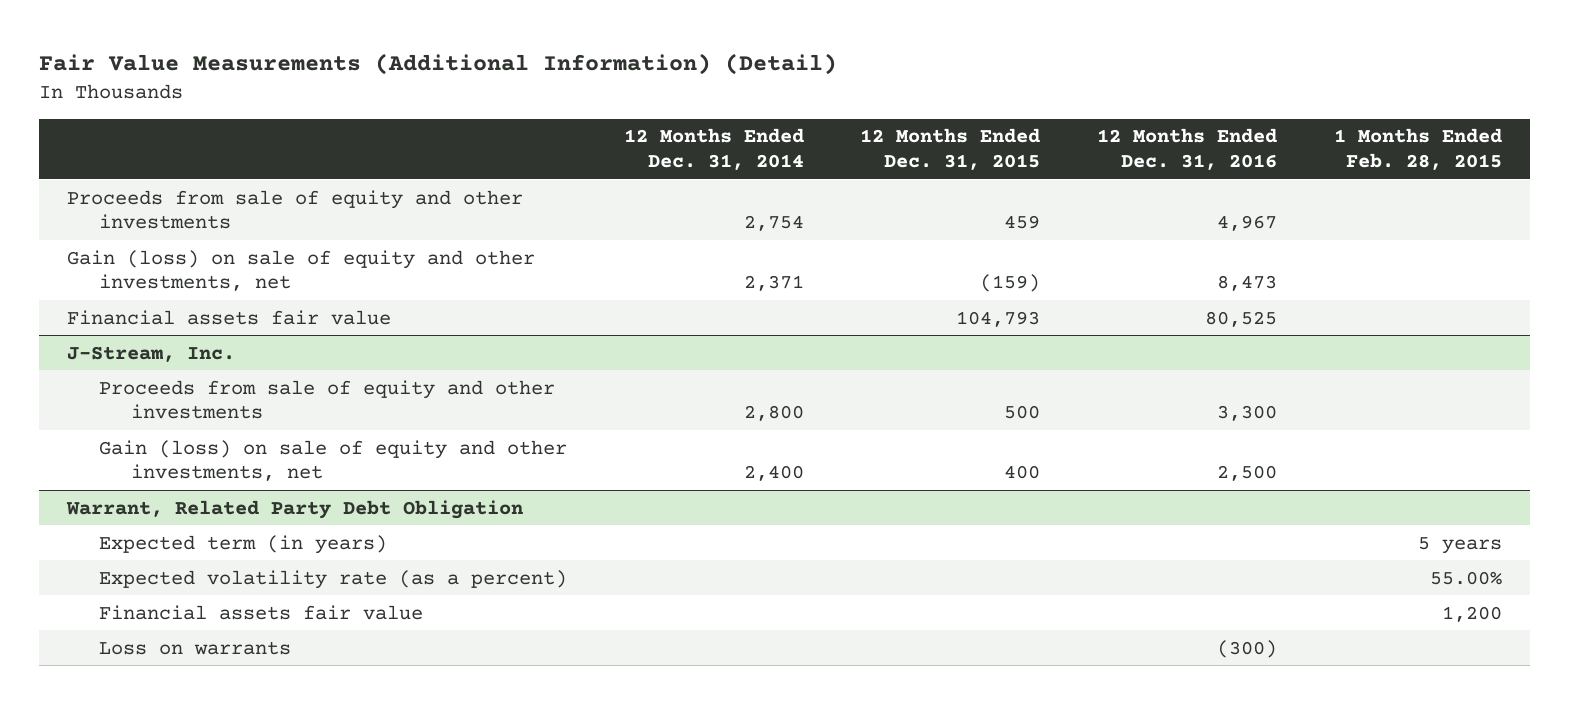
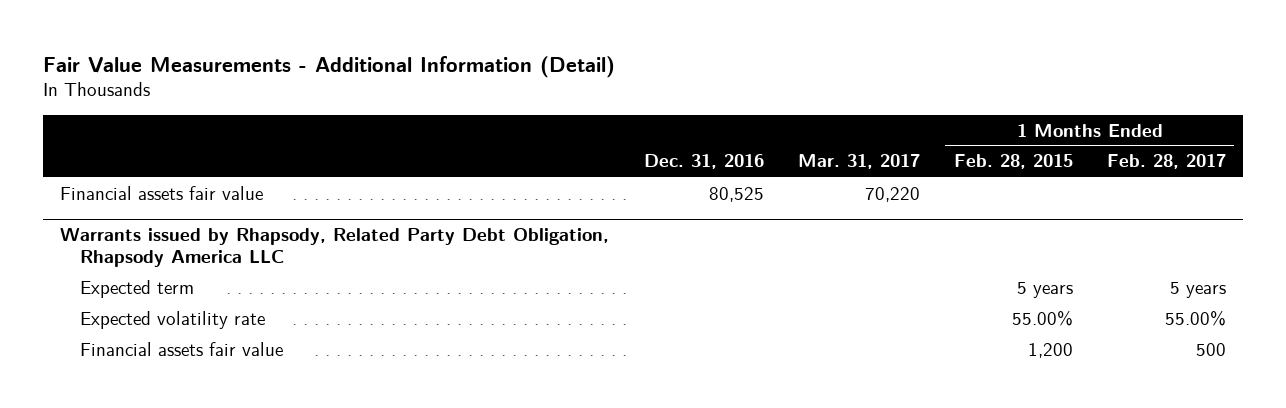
[38,53,837,76] Fair Value Measurements (Additional Information) (Detail) -> [43,55,616,78] Fair Value Measurements - Additional Information (Detail)
[623,128,804,170] 12 Months Ended Dec. 31, 2014 -> none
[860,128,1041,170] 12 Months Ended Dec. 31, 2015 -> none
[1096,128,1277,170] 12 Months Ended Dec. 31, 2016 -> none
none -> [643,154,764,170] Dec. 31, 2016
none -> [797,154,920,170] Mar. 31, 2017
none -> [1106,154,1226,170] Feb. 28, 2017
[67,189,524,230] Proceeds from sale of equity and other investments -> none
[67,249,536,292] Gain (loss) on sale of equity and other investments, net -> none
[67,345,236,362] J-Stream, Inc. -> none
[98,379,555,420] Proceeds from sale of equity and other investments -> none
[98,439,567,482] Gain (loss) on sale of equity and other investments, net -> none
[66,499,524,519] Warrant, Related Party Debt Obligation -> [60,228,610,267] Warrants issued by Rhapsody, Related Party Debt Obligation, Rhapsody America LLC
[98,534,387,554] Expected term (in years) -> [79,279,194,298] Expected term
[98,569,567,589] Expected volatility rate (as a percent) -> [79,310,265,329] Expected volatility rate
[98,640,291,655] Loss on warrants -> none

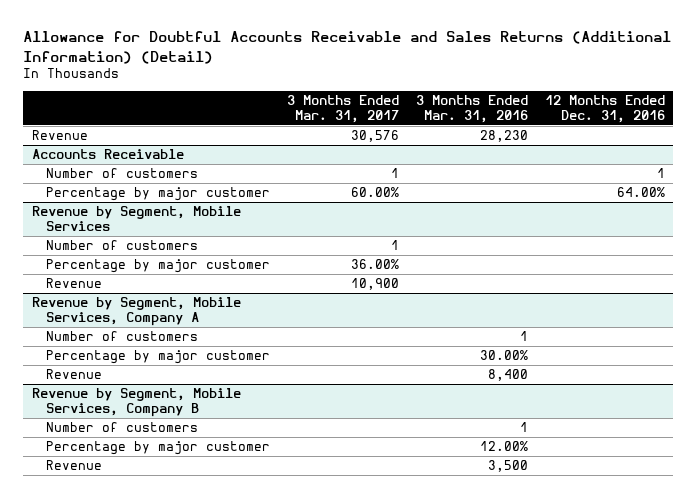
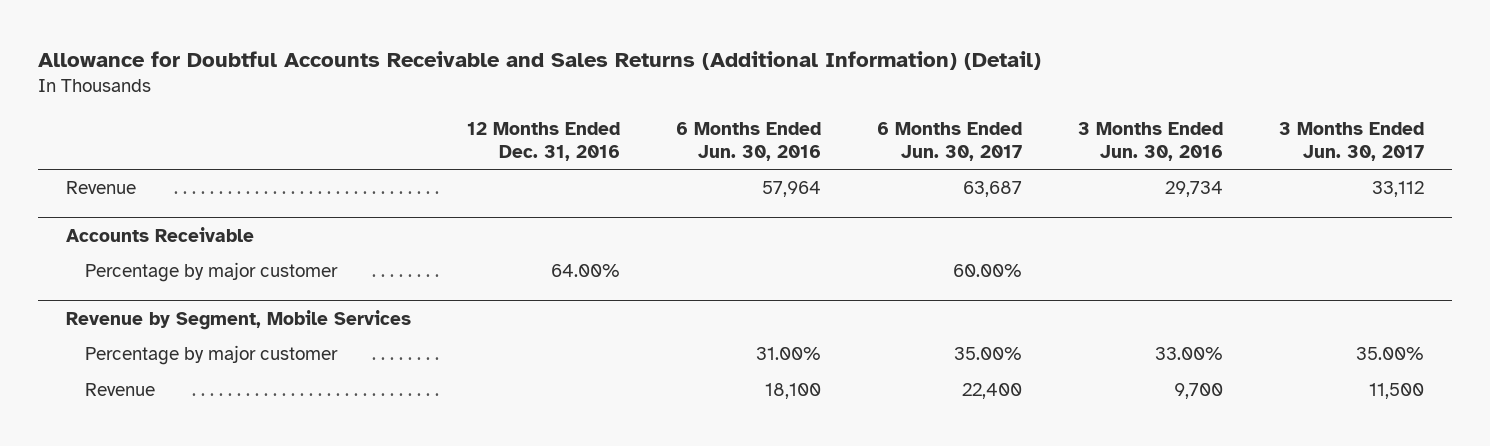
[286,94,399,123] 3 Months Ended Mar. 31, 2017 -> none
[415,94,528,123] 3 Months Ended Mar. 31, 2016 -> none
none -> [675,122,821,162] 6 Months Ended Jun. 30, 2016
none -> [876,122,1022,162] 6 Months Ended Jun. 30, 2017
none -> [1077,122,1223,162] 3 Months Ended Jun. 30, 2016
none -> [1278,122,1424,162] 3 Months Ended Jun. 30, 2017
[45,168,198,179] Number of customers -> none
[45,240,198,251] Number of customers -> none
[31,297,241,327] Revenue by Segment, Mobile Services, Company A -> none
[45,331,198,342] Number of customers -> none
[45,350,270,365] Percentage by major customer -> none
[45,369,102,380] Revenue -> none
[31,388,241,418] Revenue by Segment, Mobile Services, Company B -> none
[45,422,198,433] Number of customers -> none
[45,441,270,456] Percentage by major customer -> none
[45,460,102,471] Revenue -> none

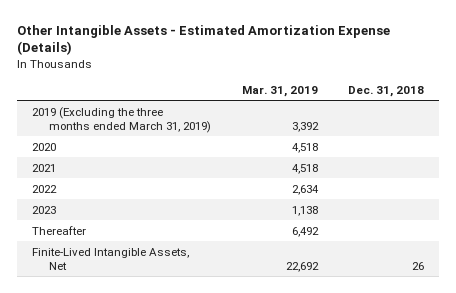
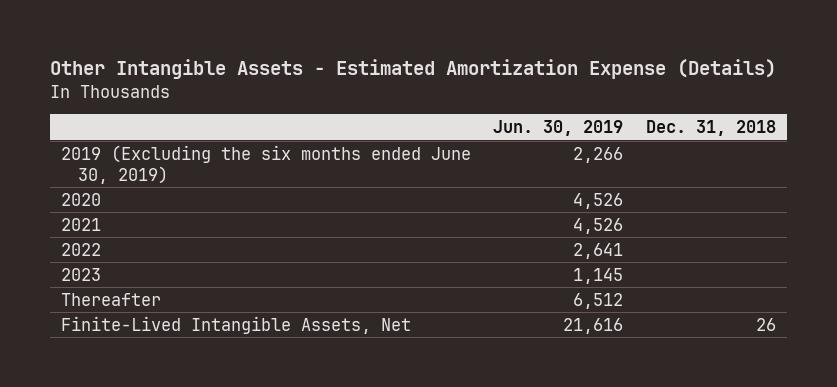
[241,85,318,97] Mar. 31, 2019 -> none
none -> [493,119,624,136] Jun. 30, 2019
[32,106,212,133] 2019 (Excluding the three months ended March 31, 2019) -> [60,144,471,184] 2019 (Excluding the six months ended June 30, 2019)

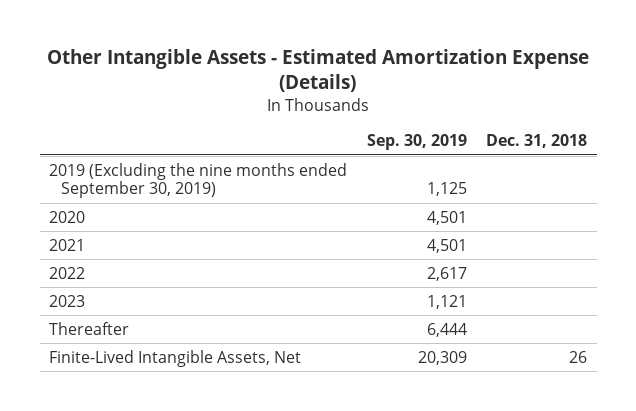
[493,119,624,136] Jun. 30, 2019 -> none
none -> [366,134,467,151] Sep. 30, 2019
[60,144,471,184] 2019 (Excluding the six months ended June 30, 2019) -> [49,162,348,199] 2019 (Excluding the nine months ended September 30, 2019)

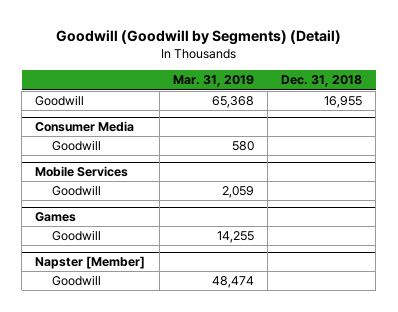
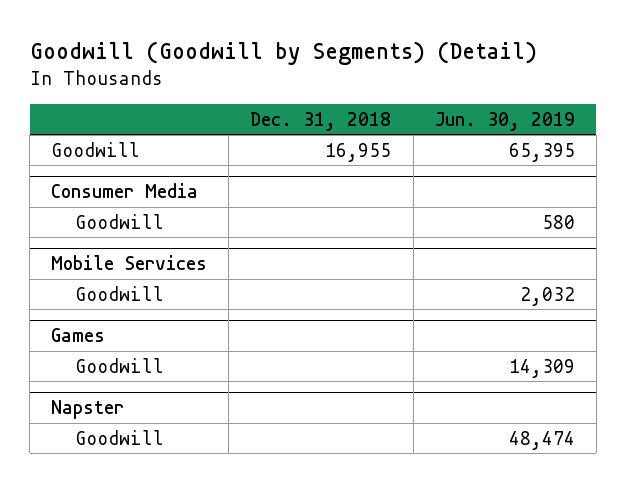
[172,75,254,88] Mar. 31, 2019 -> none
none -> [434,111,575,131] Jun. 30, 2019
[35,256,146,270] Napster [Member] -> [51,400,125,420] Napster

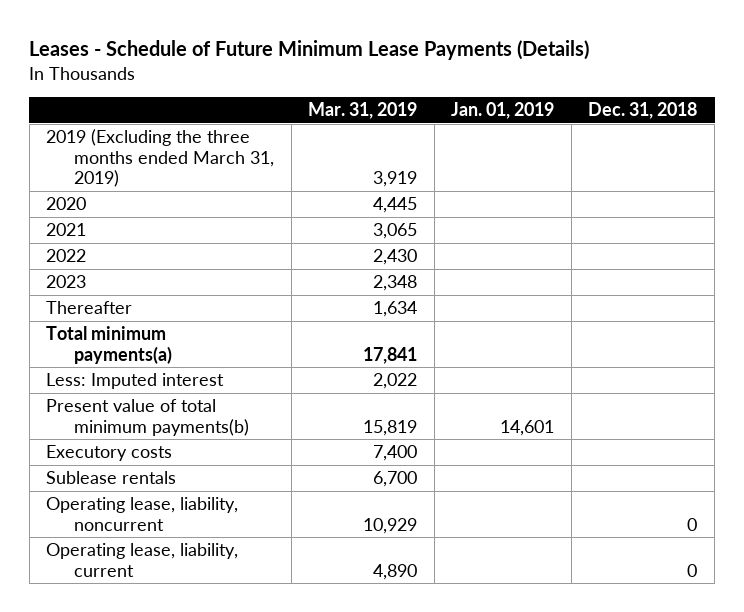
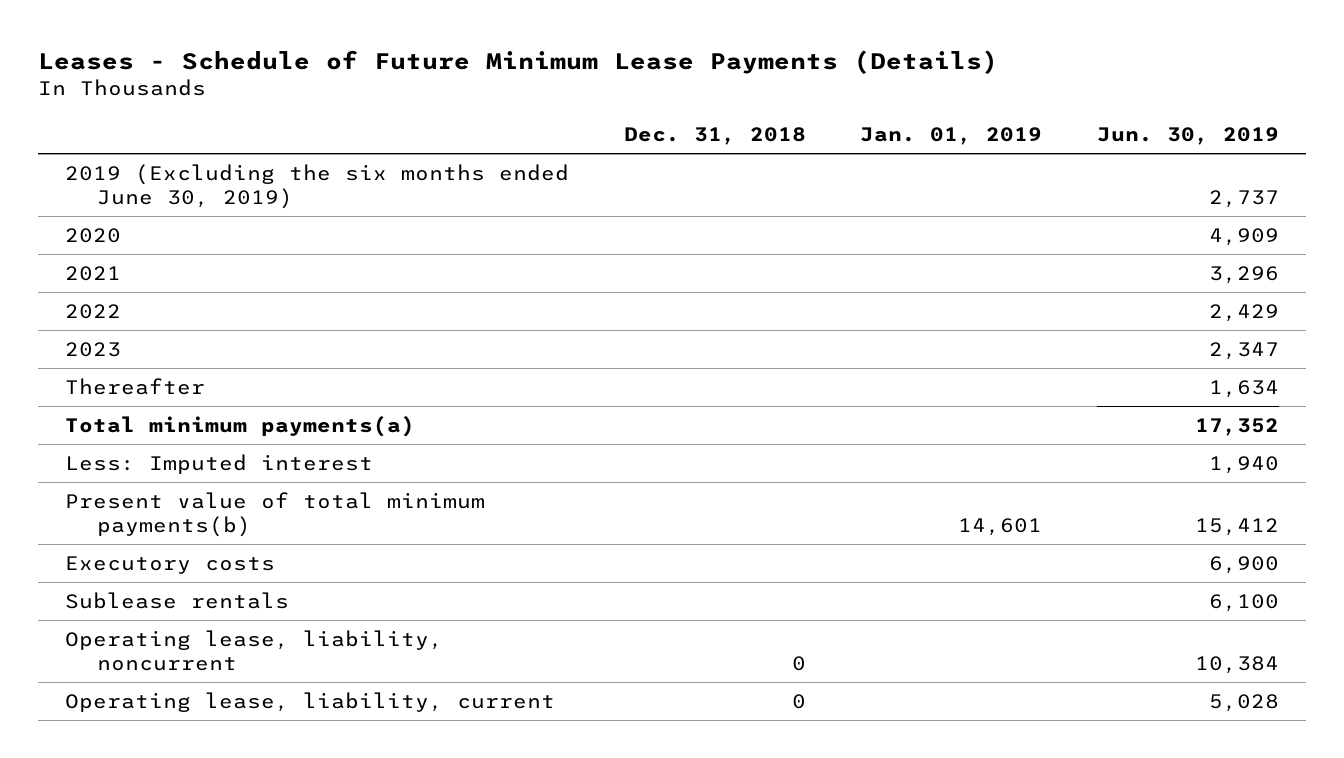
[308,102,418,120] Mar. 31, 2019 -> none
none -> [1096,127,1279,146] Jun. 30, 2019
[46,129,274,188] 2019 (Excluding the three months ended March 31, 2019) -> [65,164,570,209] 2019 (Excluding the six months ended June 30, 2019)

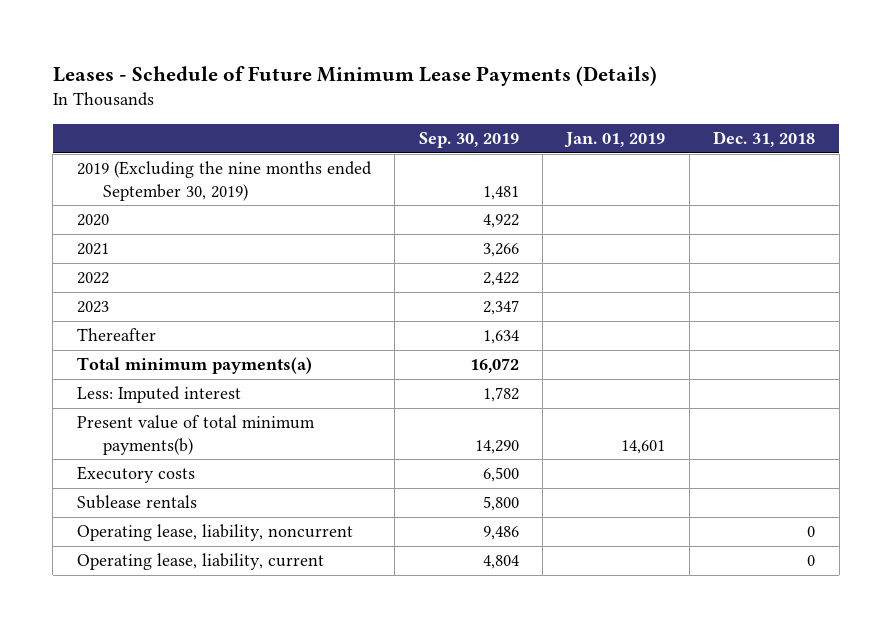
[1096,127,1279,146] Jun. 30, 2019 -> none
none -> [418,132,519,149] Sep. 30, 2019
[65,164,570,209] 2019 (Excluding the six months ended June 30, 2019) -> [76,161,372,201] 2019 (Excluding the nine months ended September 30, 2019)

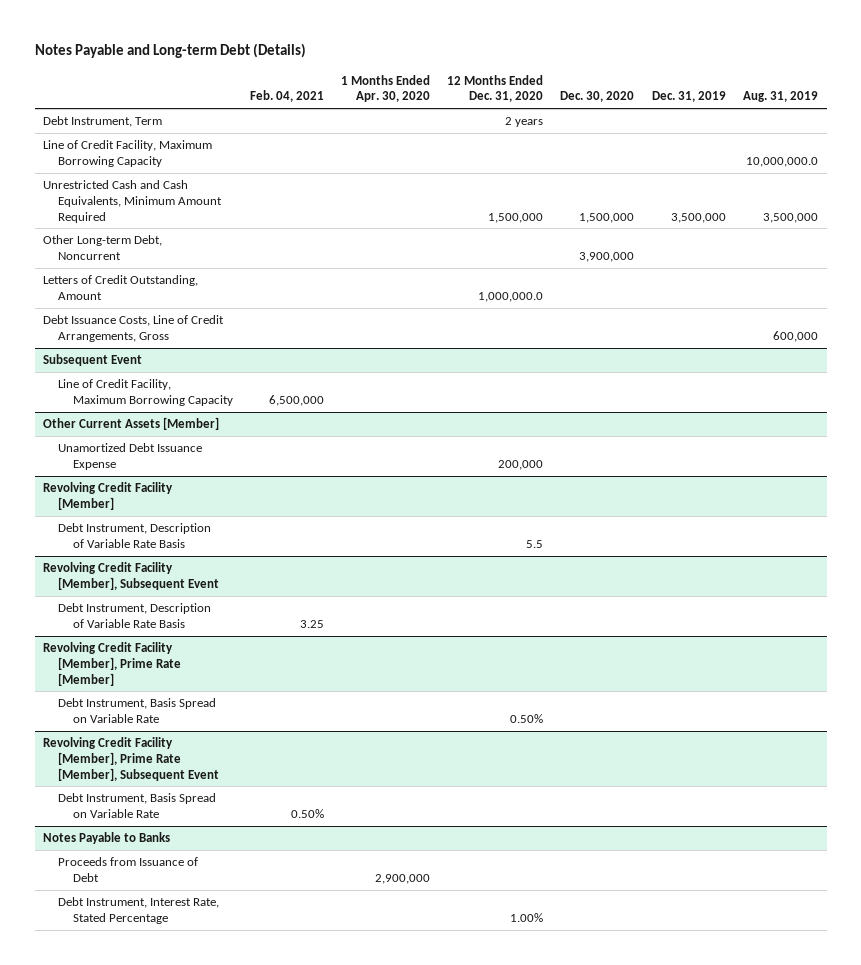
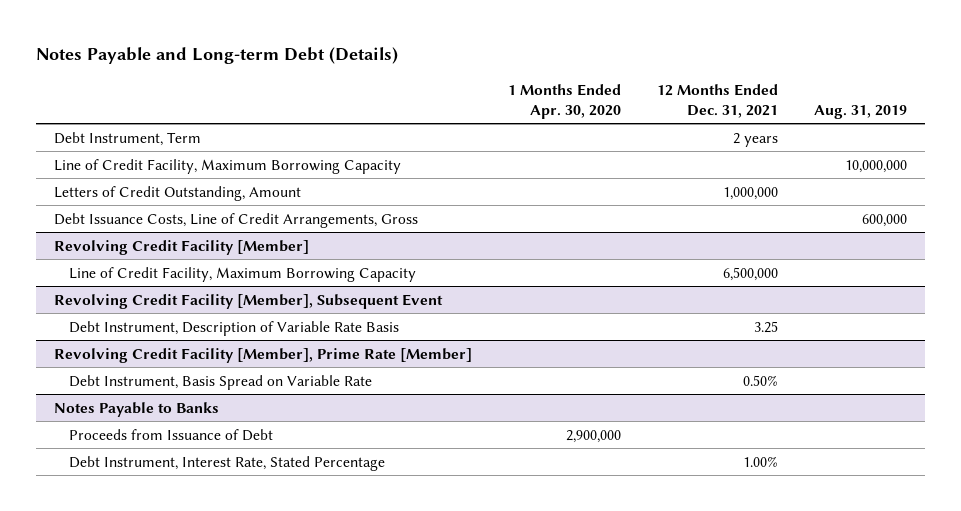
[249,90,324,103] Feb. 04, 2021 -> none
[447,74,544,103] 12 Months Ended Dec. 31, 2020 -> none
[560,91,635,103] Dec. 30, 2020 -> none
[651,91,726,103] Dec. 31, 2019 -> none
none -> [657,83,779,118] 12 Months Ended Dec. 31, 2021
[43,180,222,223] Unrestricted Cash and Cash Equivalents, Minimum Amount Required -> none
[43,235,163,260] Other Long-term Debt, Noncurrent -> none
[745,156,818,167] 10,000,000.0 -> [845,159,908,173] 10,000,000
[43,354,143,367] Subsequent Event -> none
[57,379,233,406] Line of Credit Facility, Maximum Borrowing Capacity -> none
[43,417,220,431] Other Current Assets [Member] -> none
[57,443,202,470] Unamortized Debt Issuance Expense -> none
[57,523,211,548] Debt Instrument, Description of Variable Rate Basis -> none
none -> [68,266,416,282] Line of Credit Facility, Maximum Borrowing Capacity
[43,737,219,781] Revolving Credit Facility [Member], Prime Rate [Member], Subsequent Event -> none
[57,793,216,818] Debt Instrument, Basis Spread on Variable Rate -> none

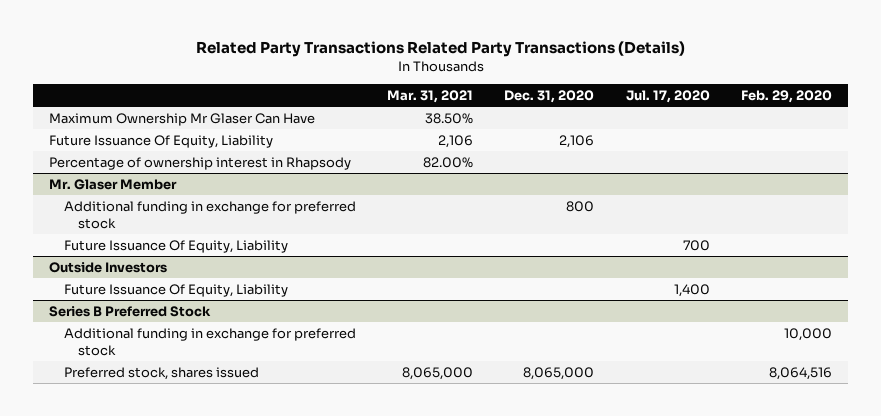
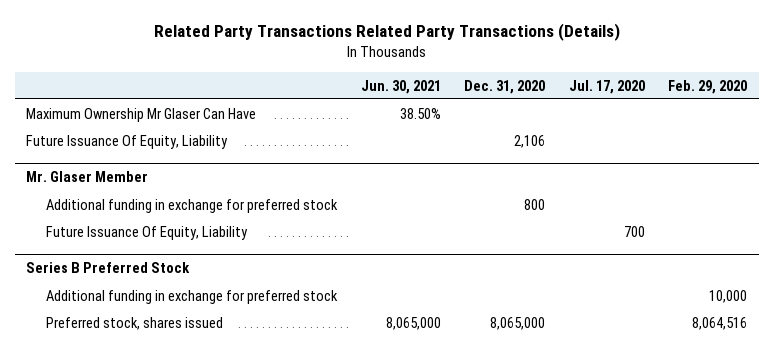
[387,89,474,103] Mar. 31, 2021 -> none
none -> [360,79,441,94] Jun. 30, 2021
[49,156,352,170] Percentage of ownership interest in Rhapsody -> none
[49,261,168,273] Outside Investors -> none
[63,283,288,297] Future Issuance Of Equity, Liability -> none

